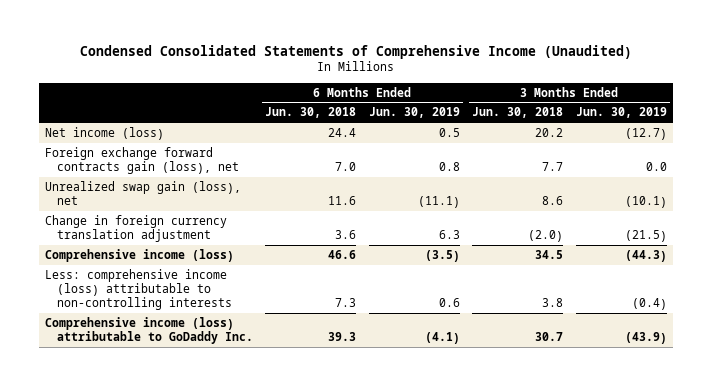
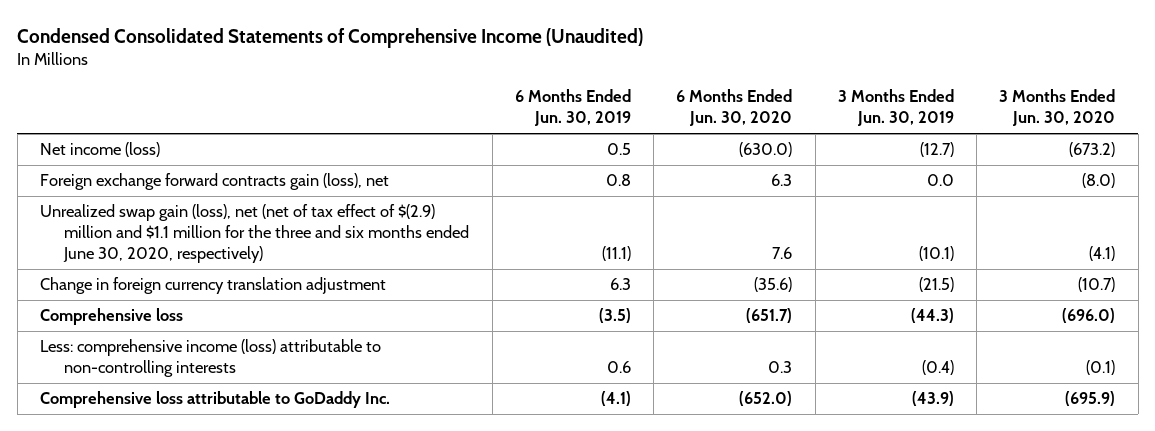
[265,107,357,119] Jun. 30, 2018 -> none
[472,107,564,119] Jun. 30, 2018 -> none
none -> [676,89,793,127] 6 Months Ended Jun. 30, 2020
none -> [999,89,1116,127] 3 Months Ended Jun. 30, 2020
[44,180,241,205] Unrealized swap gain (loss), net -> [39,204,470,264] Unrealized swap gain (loss), net (net of tax effect of $(2.9) million and $1.1 million for the three and six months ended June 30, 2020, respectively)
[44,248,234,262] Comprehensive income (loss) -> [39,308,183,326] Comprehensive loss
[44,316,253,344] Comprehensive income (loss) attributable to GoDaddy Inc. -> [39,391,390,409] Comprehensive loss attributable to GoDaddy Inc.

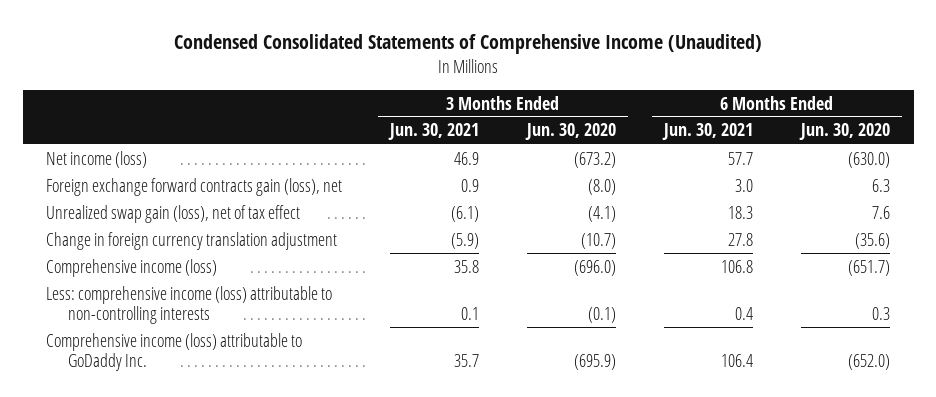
[514,89,631,127] 6 Months Ended Jun. 30, 2019 -> none
[837,89,954,127] 3 Months Ended Jun. 30, 2019 -> none
none -> [388,123,480,141] Jun. 30, 2021
none -> [661,123,753,141] Jun. 30, 2021
[39,204,470,264] Unrealized swap gain (loss), net (net of tax effect of $(2.9) million and $1.1 million for the three and six months ended June 30, 2020, respectively) -> [46,204,301,223] Unrealized swap gain (loss), net of tax effect
[39,308,183,326] Comprehensive loss -> [46,258,218,277] Comprehensive income (loss)
[39,391,390,409] Comprehensive loss attributable to GoDaddy Inc. -> [46,332,303,371] Comprehensive income (loss) attributable to GoDaddy Inc.

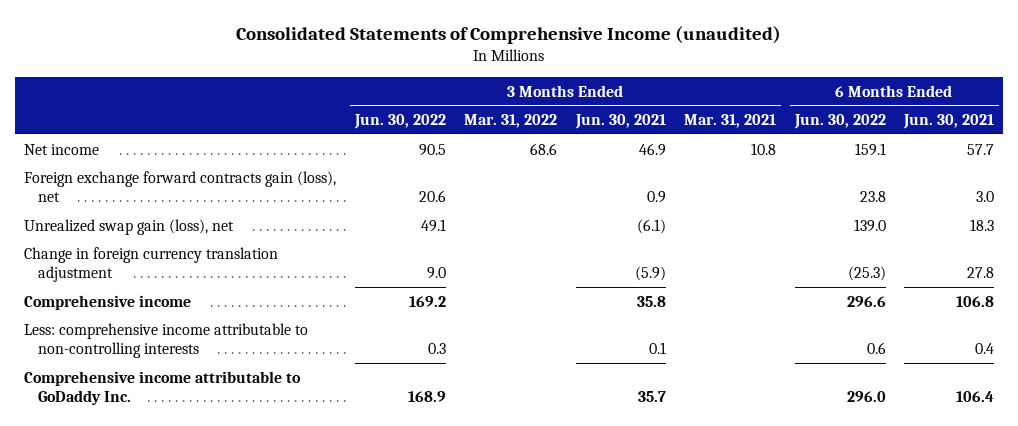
[174,34,763,55] Condensed Consolidated Statements of Comprehensive Income (Unaudited) -> [236,25,782,44] Consolidated Statements of Comprehensive Income (unaudited)
[525,123,617,141] Jun. 30, 2020 -> none
[798,123,890,141] Jun. 30, 2020 -> none
none -> [353,114,446,130] Jun. 30, 2022
none -> [464,114,558,129] Mar. 31, 2022
none -> [684,114,777,129] Mar. 31, 2021
none -> [793,114,886,130] Jun. 30, 2022
[46,150,148,168] Net income (loss) -> [24,143,100,155] Net income
[46,204,301,223] Unrealized swap gain (loss), net of tax effect -> [24,218,235,235] Unrealized swap gain (loss), net
[46,258,218,277] Comprehensive income (loss) -> [24,294,192,310] Comprehensive income
[46,285,333,324] Less: comprehensive income (loss) attributable to non-controlling interests -> [24,322,309,359] Less: comprehensive income attributable to non-controlling interests
[46,332,303,371] Comprehensive income (loss) attributable to GoDaddy Inc. -> [24,370,302,406] Comprehensive income attributable to GoDaddy Inc.

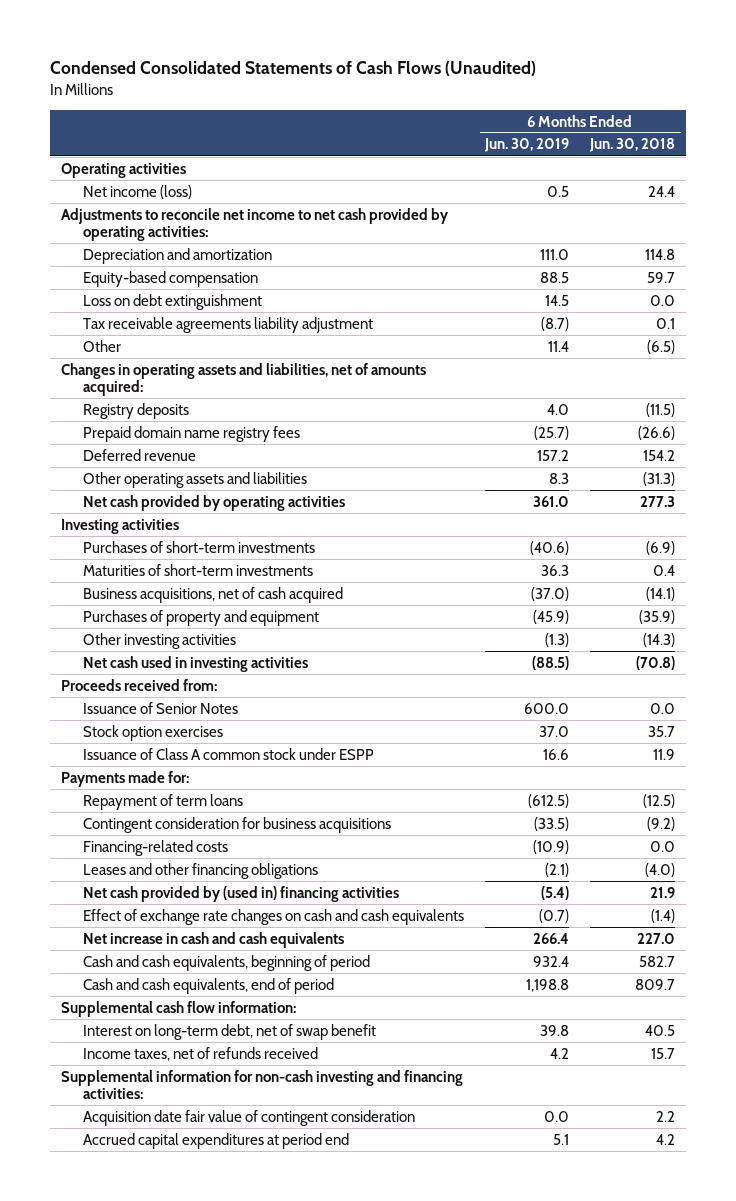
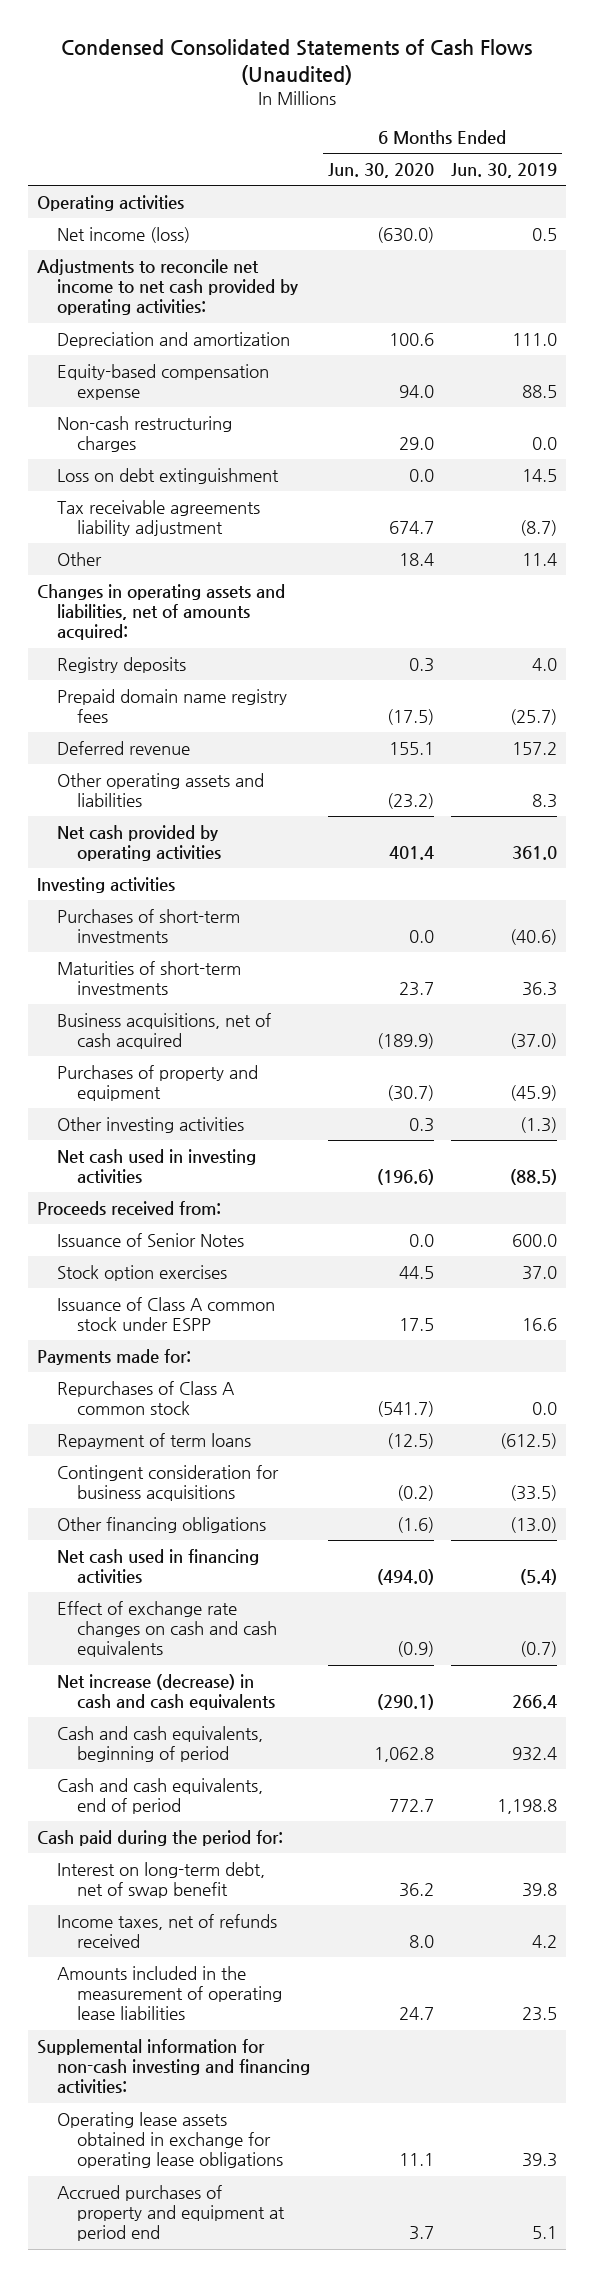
[589,138,676,153] Jun. 30, 2018 -> none
none -> [327,163,434,179] Jun. 30, 2020
[83,270,259,287] Equity-based compensation -> [56,364,269,401] Equity-based compensation expense
none -> [56,416,232,453] Non-cash restructuring charges
none -> [56,1381,235,1416] Repurchases of Class A common stock
[83,839,229,856] Financing-related costs -> none
[83,862,319,879] Leases and other financing obligations -> [56,1517,266,1534] Other financing obligations
[545,862,570,877] (2.1) -> [510,1517,558,1534] (13.0)
[83,885,400,902] Net cash provided by (used in) financing activities -> [56,1549,259,1585] Net cash used in financing activities
[83,931,345,948] Net increase in cash and cash equivalents -> [56,1674,276,1711] Net increase (decrease) in cash and cash equivalents
[60,1000,296,1017] Supplemental cash flow information: -> [36,1830,283,1847] Cash paid during the period for:
none -> [56,1966,283,2021] Amounts included in the measurement of operating lease liabilities
[83,1109,416,1126] Acquisition date fair value of contingent consideration -> none
none -> [56,2112,284,2169] Operating lease assets obtained in exchange for operating lease obligations
[83,1132,350,1149] Accrued capital expenditures at period end -> [56,2185,286,2242] Accrued purchases of property and equipment at period end

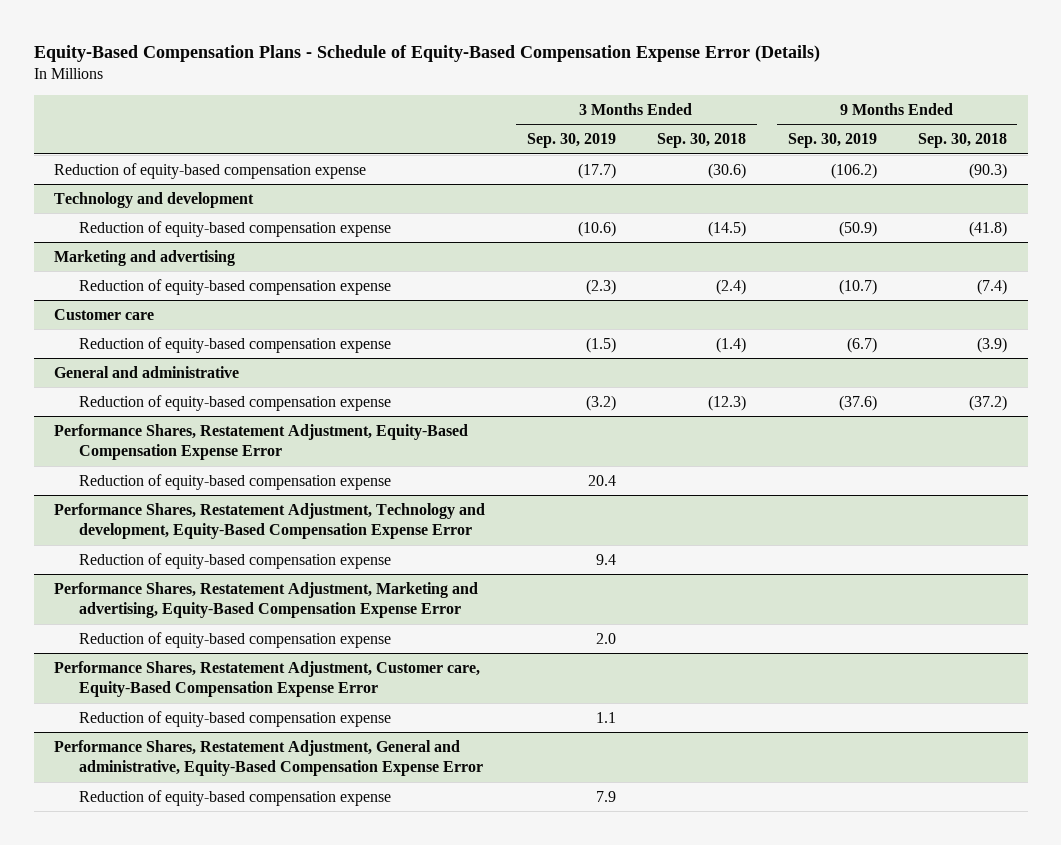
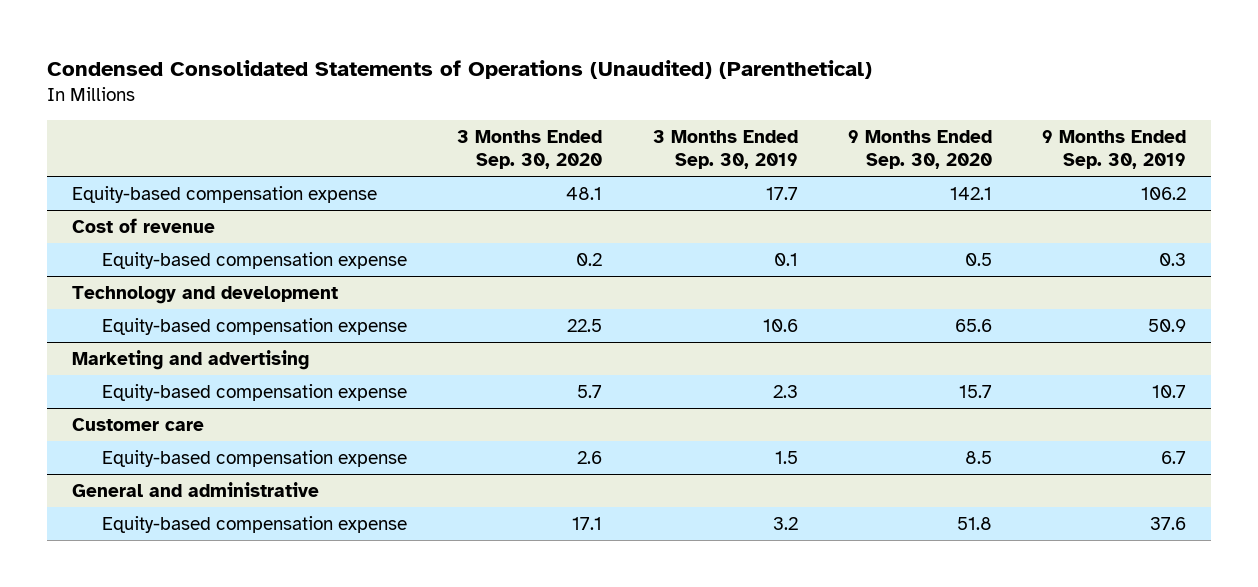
[33,45,820,63] Equity-Based Compensation Plans - Schedule of Equity-Based Compensation Expense Error (Details) -> [47,60,873,80] Condensed Consolidated Statements of Operations (Unaudited) (Parenthetical)
[657,133,747,149] Sep. 30, 2018 -> none
[918,133,1008,149] Sep. 30, 2018 -> none
none -> [457,130,603,169] 3 Months Ended Sep. 30, 2020
none -> [847,130,992,169] 9 Months Ended Sep. 30, 2020
[54,162,367,179] Reduction of equity-based compensation expense -> [72,186,378,204] Equity-based compensation expense
[577,162,616,179] (17.7) -> [765,187,798,201] 17.7
[830,162,877,179] (106.2) -> [1141,187,1187,201] 106.2
none -> [72,218,216,234] Cost of revenue
none -> [102,252,408,270] Equity-based compensation expense
[78,220,391,237] Reduction of equity-based compensation expense -> [102,318,408,336] Equity-based compensation expense
[577,220,616,237] (10.6) -> [762,319,798,333] 10.6
[838,220,877,237] (50.9) -> [1148,319,1187,333] 50.9
[78,278,391,295] Reduction of equity-based compensation expense -> [102,384,408,402] Equity-based compensation expense
[585,278,616,295] (2.3) -> [772,385,798,399] 2.3
[838,278,877,295] (10.7) -> [1152,385,1187,399] 10.7
[78,336,391,353] Reduction of equity-based compensation expense -> [102,450,408,468] Equity-based compensation expense
[585,336,616,353] (1.5) -> [774,451,798,465] 1.5
[846,336,877,353] (6.7) -> [1161,451,1187,465] 6.7
[54,423,469,461] Performance Shares, Restatement Adjustment, Equity-Based Compensation Expense Error -> none
[78,473,391,490] Reduction of equity-based compensation expense -> none
[54,502,486,540] Performance Shares, Restatement Adjustment, Technology and development, Equity-Based Compensation Expense Error -> none
[78,552,391,569] Reduction of equity-based compensation expense -> none
[54,581,479,619] Performance Shares, Restatement Adjustment, Marketing and advertising, Equity-Based Compensation Expense Error -> none
[78,631,391,648] Reduction of equity-based compensation expense -> none
[54,660,481,698] Performance Shares, Restatement Adjustment, Customer care, Equity-Based Compensation Expense Error -> none
[78,710,391,727] Reduction of equity-based compensation expense -> none
[54,739,483,777] Performance Shares, Restatement Adjustment, General and administrative, Equity-Based Compensation Expense Error -> none
[78,789,391,806] Reduction of equity-based compensation expense -> none
[78,394,391,411] Reduction of equity-based compensation expense -> [102,516,408,534] Equity-based compensation expense
[585,394,616,411] (3.2) -> [772,517,798,531] 3.2
[838,394,877,411] (37.6) -> [1150,517,1187,531] 37.6

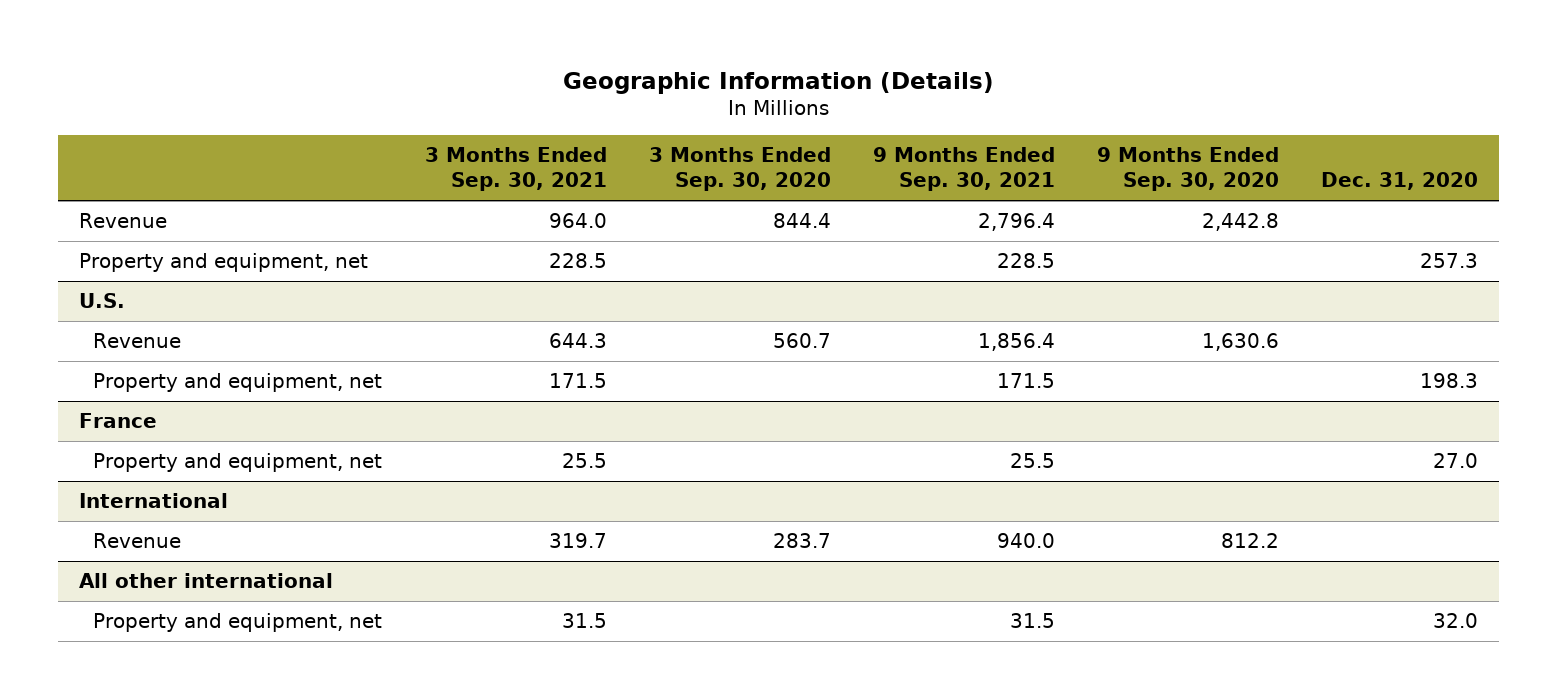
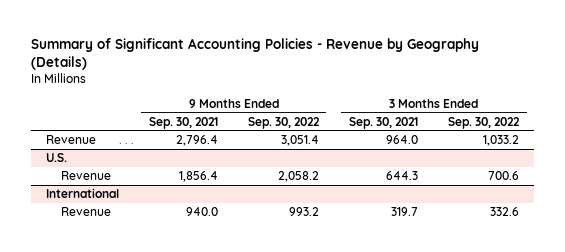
[562,71,994,94] Geographic Information (Details) -> [30,38,479,71] Summary of Significant Accounting Policies - Revenue by Geography (Details)
[648,147,831,192] 3 Months Ended Sep. 30, 2020 -> none
[1096,147,1279,192] 9 Months Ended Sep. 30, 2020 -> none
[1320,172,1478,191] Dec. 31, 2020 -> none
none -> [247,116,320,129] Sep. 30, 2022
none -> [448,116,521,129] Sep. 30, 2022
[79,253,369,273] Property and equipment, net -> none
[93,373,383,393] Property and equipment, net -> none
[79,413,158,429] France -> none
[93,453,383,473] Property and equipment, net -> none
[79,573,334,589] All other international -> none
[93,613,383,633] Property and equipment, net -> none

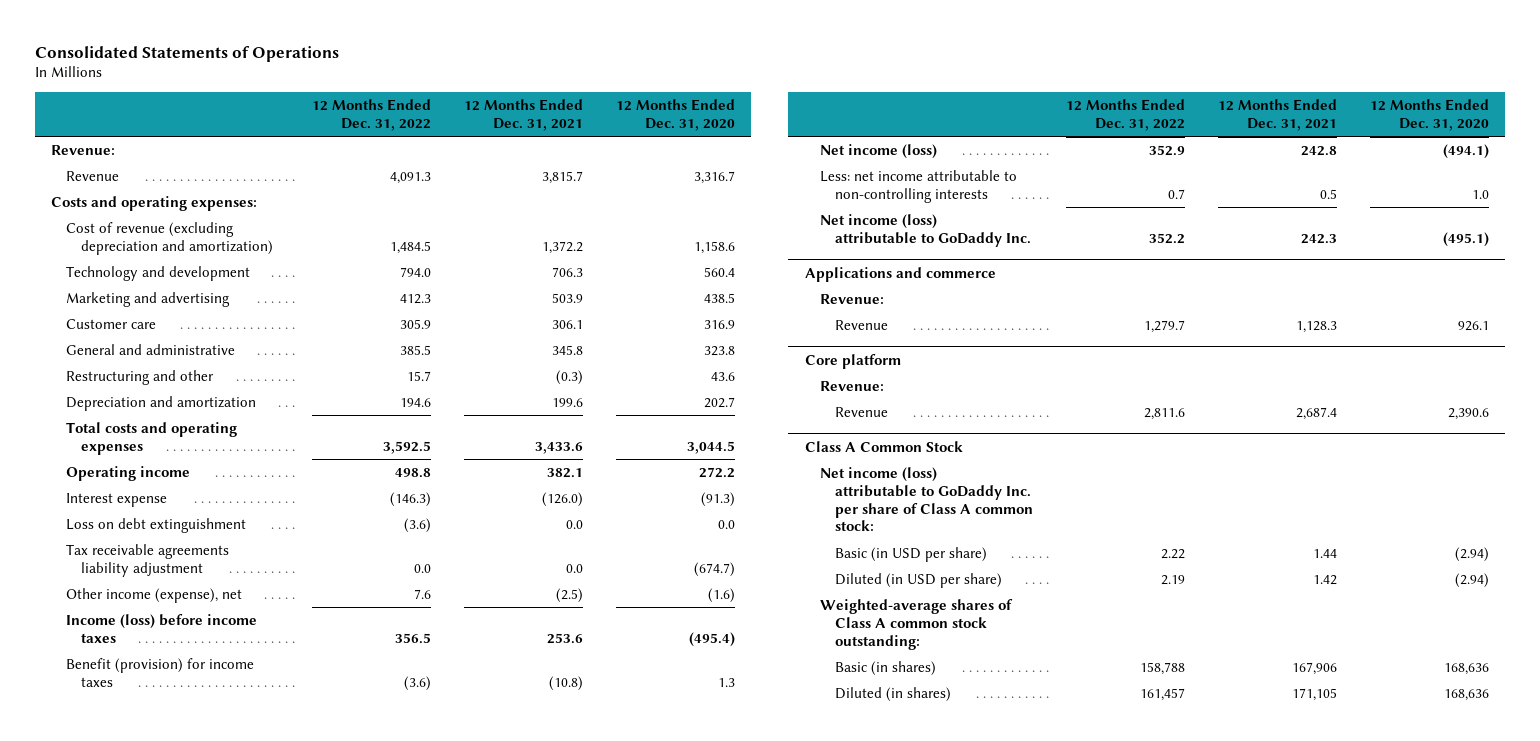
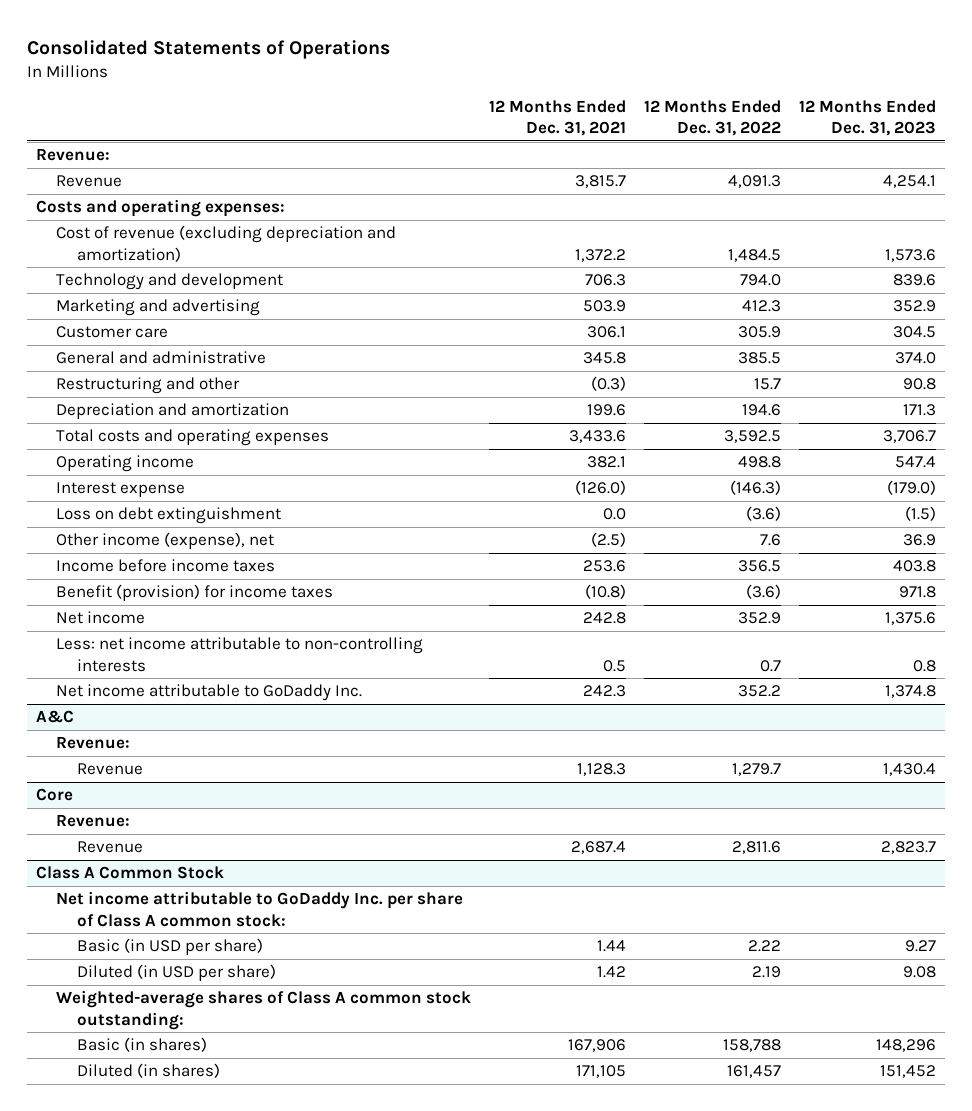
[615,99,735,132] 12 Months Ended Dec. 31, 2020 -> none
none -> [799,99,937,137] 12 Months Ended Dec. 31, 2023
[66,543,230,577] Tax receivable agreements liability adjustment -> none
[66,613,258,643] Income (loss) before income taxes -> [56,559,276,573] Income before income taxes
[819,143,937,159] Net income (loss) -> [56,611,146,625] Net income
[819,213,1031,247] Net income (loss) attributable to GoDaddy Inc. -> [56,684,363,702] Net income attributable to GoDaddy Inc.
[804,266,996,282] Applications and commerce -> [36,710,75,724] A&C
[804,353,901,369] Core platform -> [36,788,74,802] Core
[819,466,1033,532] Net income (loss) attributable to GoDaddy Inc. per share of Class A common stock: -> [56,891,464,927] Net income attributable to GoDaddy Inc. per share of Class A common stock:

